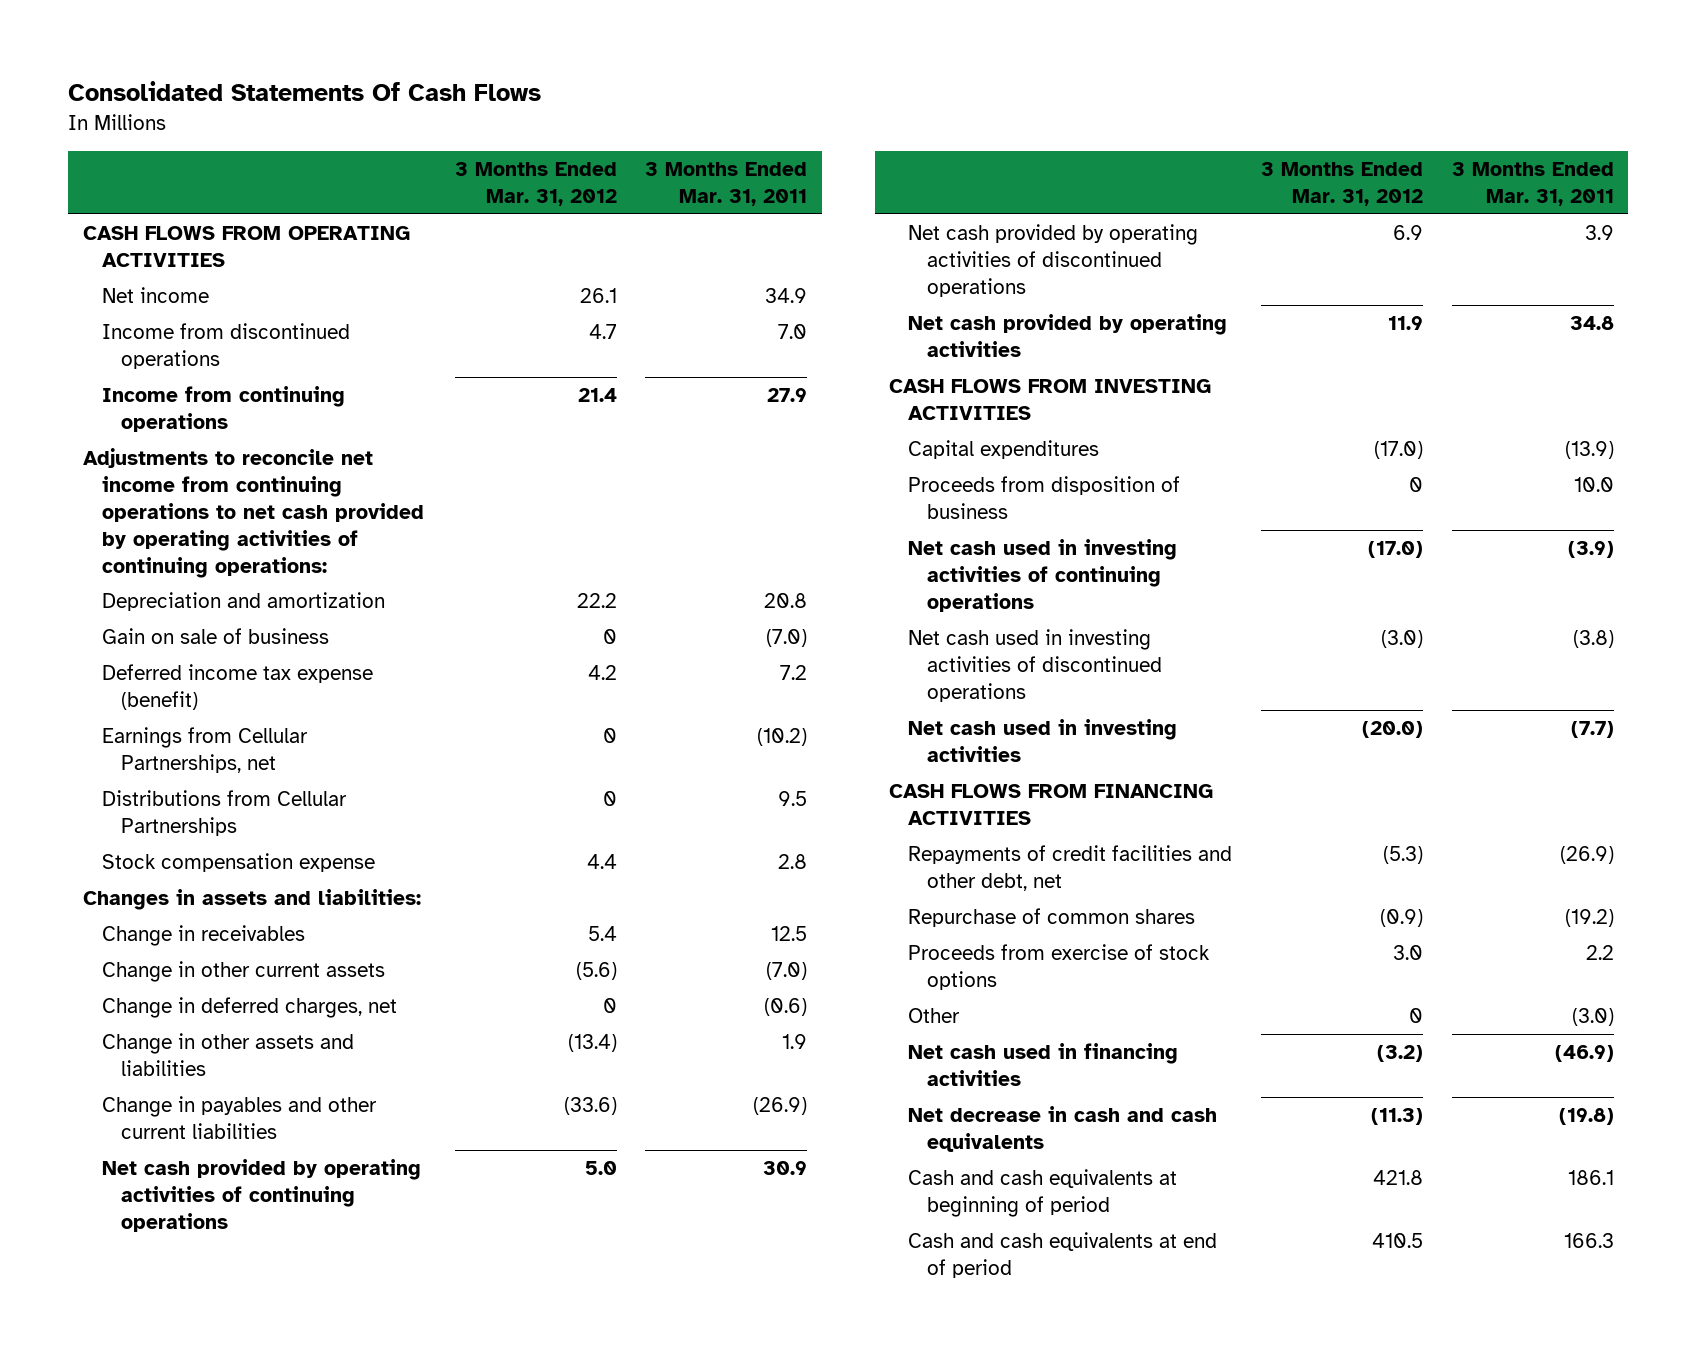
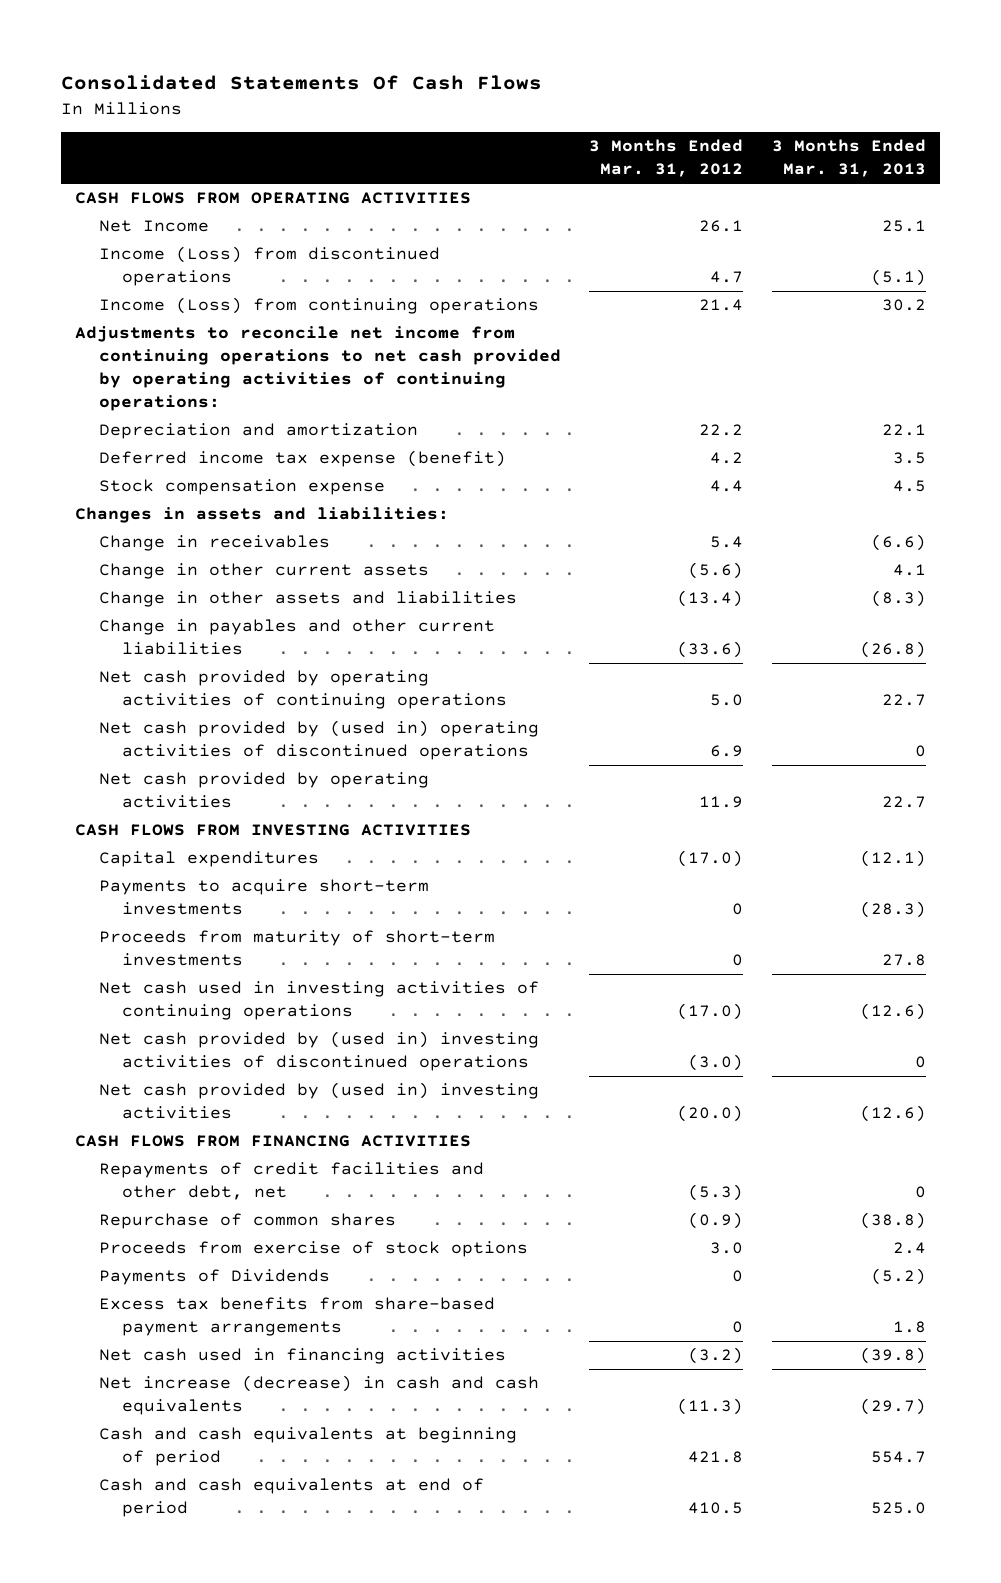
[645,162,808,207] 3 Months Ended Mar. 31, 2011 -> none
none -> [772,139,927,178] 3 Months Ended Mar. 31, 2013
[101,287,209,304] Net income -> [98,220,209,233] Net Income
[101,323,350,370] Income from discontinued operations -> [98,246,440,287] Income (Loss) from discontinued operations
[101,386,345,433] Income from continuing operations -> [98,297,539,315] Income (Loss) from continuing operations
[101,628,329,645] Gain on sale of business -> none
[101,727,308,774] Earnings from Cellular Partnerships, net -> none
[101,790,347,837] Distributions from Cellular Partnerships -> none
[101,997,397,1019] Change in deferred charges, net -> none
[908,224,1199,297] Net cash provided by operating activities of discontinued operations -> [98,720,539,761] Net cash provided by (used in) operating activities of discontinued operations
[908,476,1181,520] Proceeds from disposition of business -> none
none -> [98,879,429,916] Payments to acquire short-term investments
none -> [98,930,495,967] Proceeds from maturity of short-term investments
[908,629,1163,702] Net cash used in investing activities of discontinued operations -> [98,1031,539,1072] Net cash provided by (used in) investing activities of discontinued operations
[908,719,1178,763] Net cash used in investing activities -> [98,1082,539,1120] Net cash provided by (used in) investing activities
[908,1008,961,1024] Other -> none
none -> [98,1269,330,1286] Payments of Dividends
none -> [98,1297,495,1337] Excess tax benefits from share-based payment arrangements
[908,1106,1218,1153] Net decrease in cash and cash equivalents -> [98,1375,539,1416] Net increase (decrease) in cash and cash equivalents

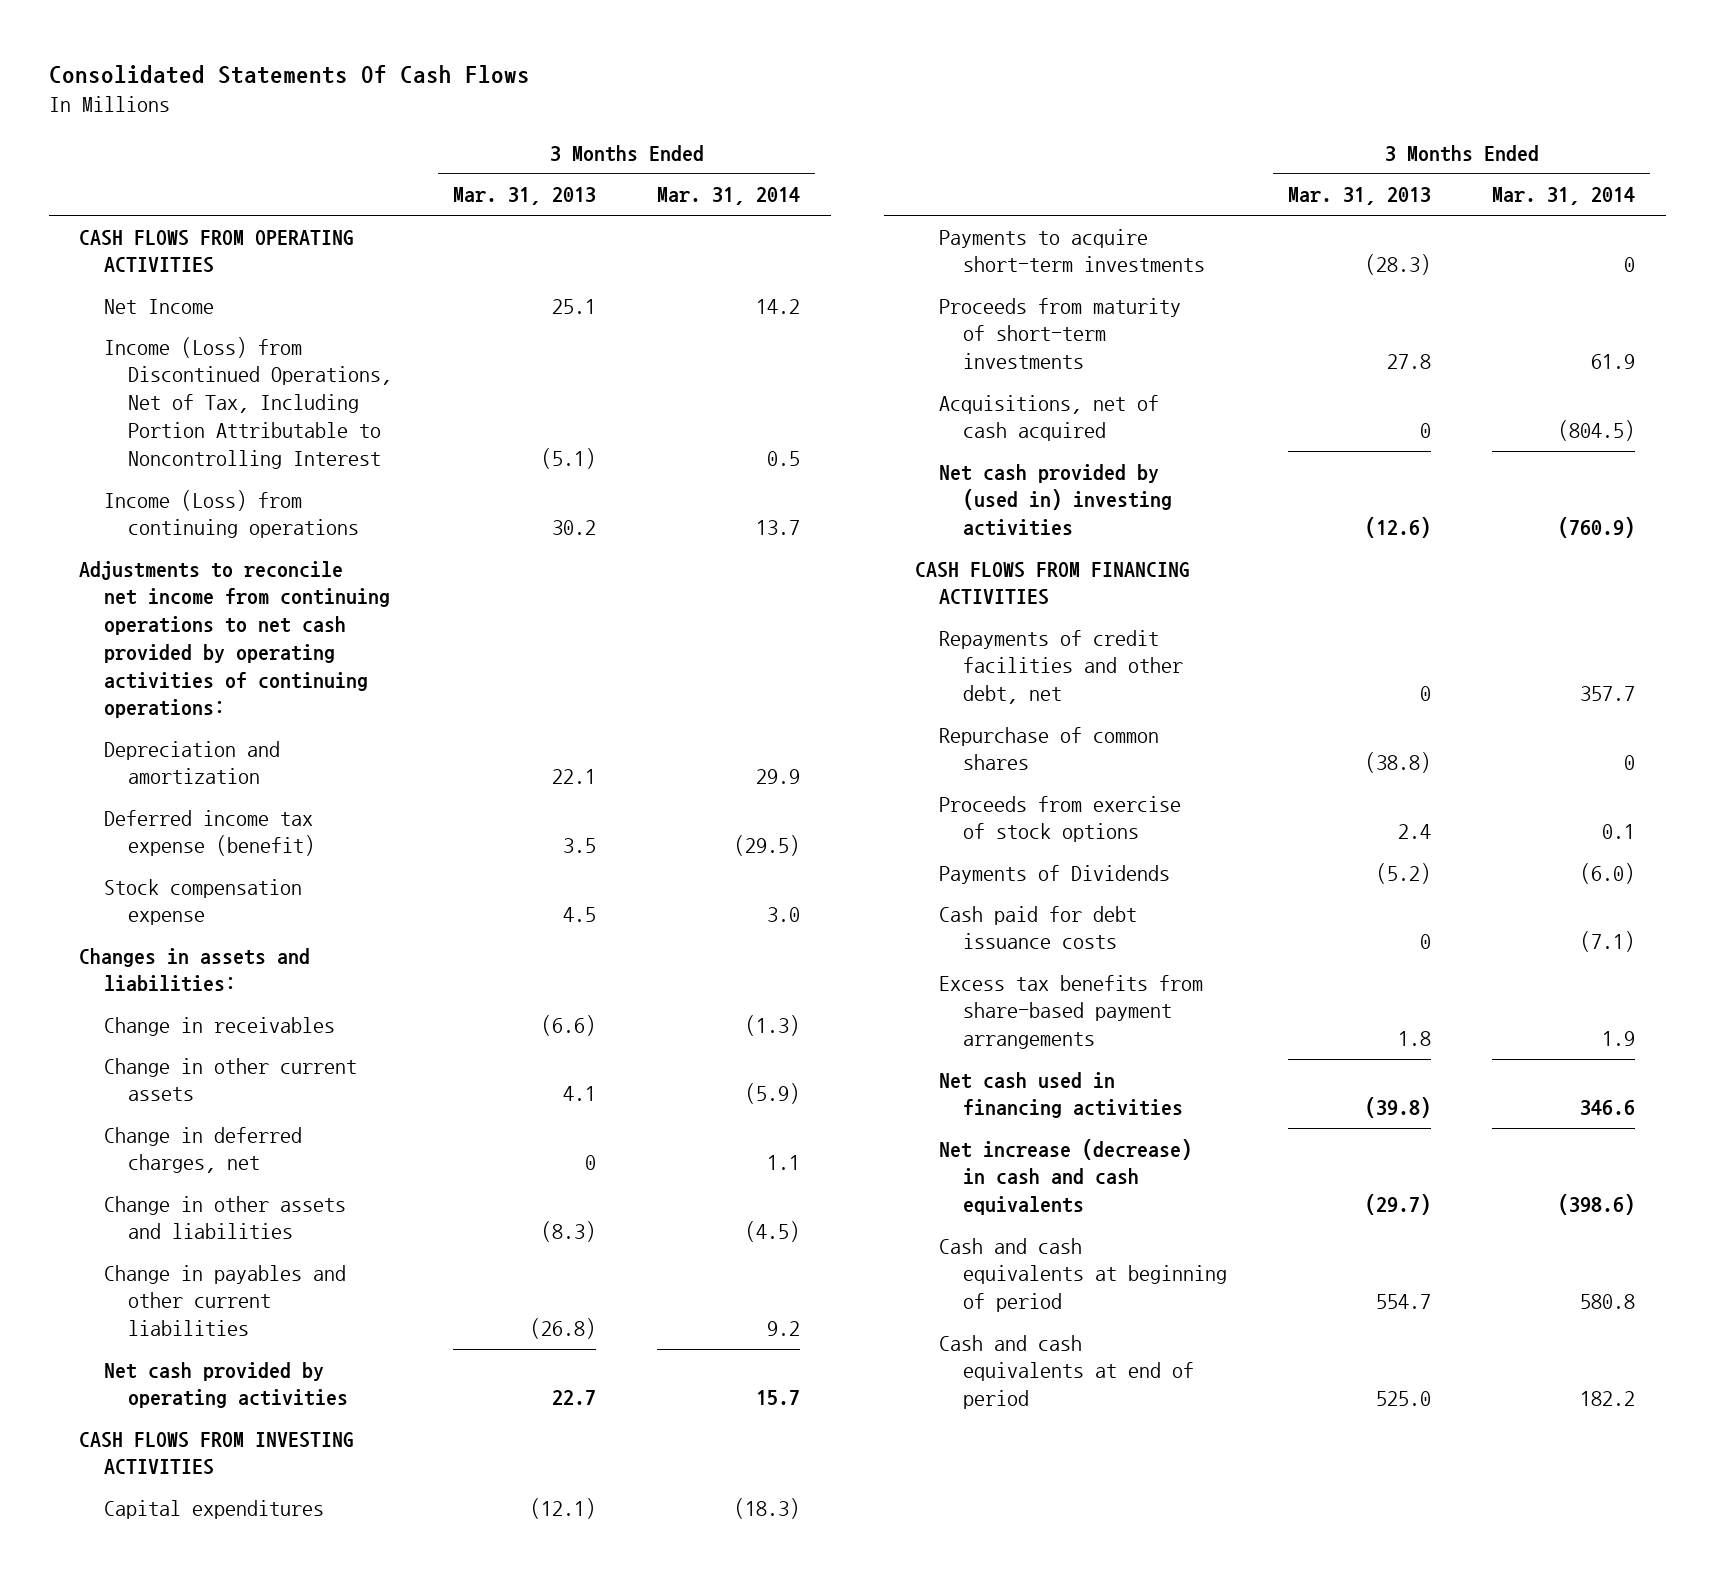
[589,139,744,178] 3 Months Ended Mar. 31, 2012 -> none
none -> [657,187,801,206] Mar. 31, 2014
[98,246,440,287] Income (Loss) from discontinued operations -> [103,336,393,469] Income (Loss) from Discontinued Operations, Net of Tax, Including Portion Attributable to Noncontrolling Interest
none -> [103,1126,302,1174] Change in deferred charges, net
[98,670,507,710] Net cash provided by operating activities of continuing operations -> none
[98,720,539,761] Net cash provided by (used in) operating activities of discontinued operations -> none
[98,981,539,1021] Net cash used in investing activities of continuing operations -> none
[98,1031,539,1072] Net cash provided by (used in) investing activities of discontinued operations -> none
none -> [938,394,1159,442] Acquisitions, net of cash acquired
none -> [938,905,1137,950] Cash paid for debt issuance costs

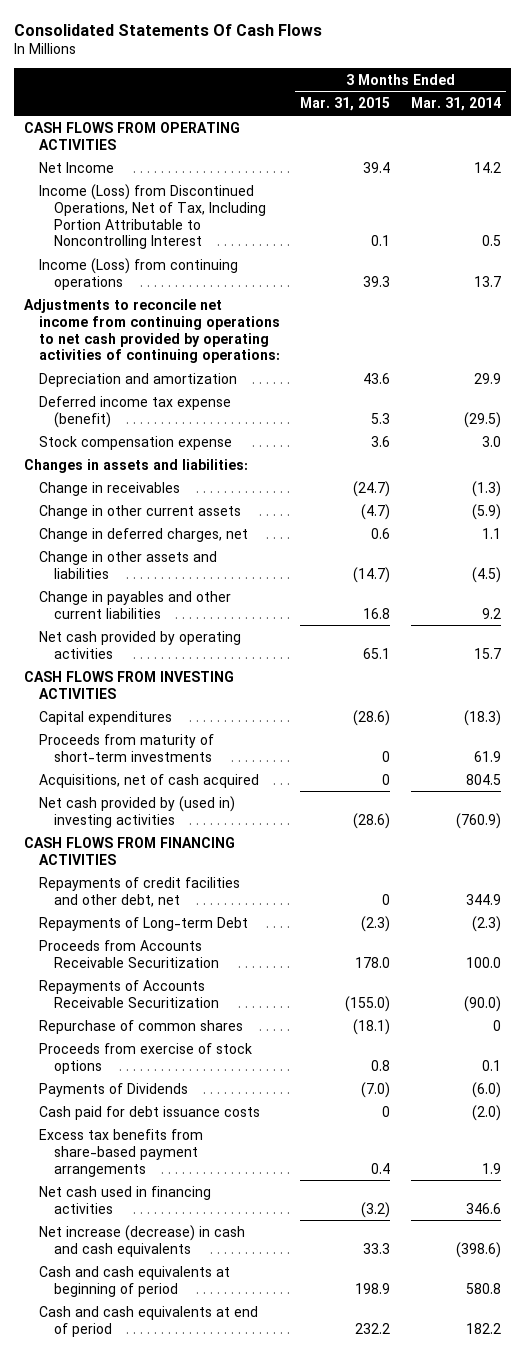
[453,187,597,206] Mar. 31, 2013 -> none
none -> [300,97,391,112] Mar. 31, 2015
[938,228,1206,273] Payments to acquire short-term investments -> none
[1558,420,1636,442] (804.5) -> [465,773,501,785] 804.5
[1580,686,1636,702] 357.7 -> [465,893,501,905] 344.9
none -> [38,916,248,931] Repayments of Long-term Debt
none -> [38,939,219,968] Proceeds from Accounts Receivable Securitization
none -> [38,979,219,1008] Repayments of Accounts Receivable Securitization
[1580,931,1636,953] (7.1) -> [471,1104,501,1121] (2.0)

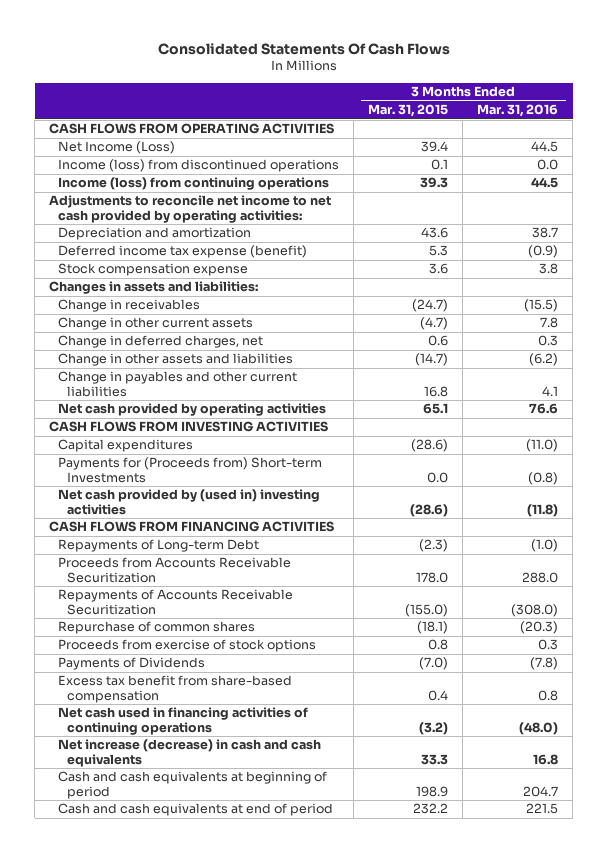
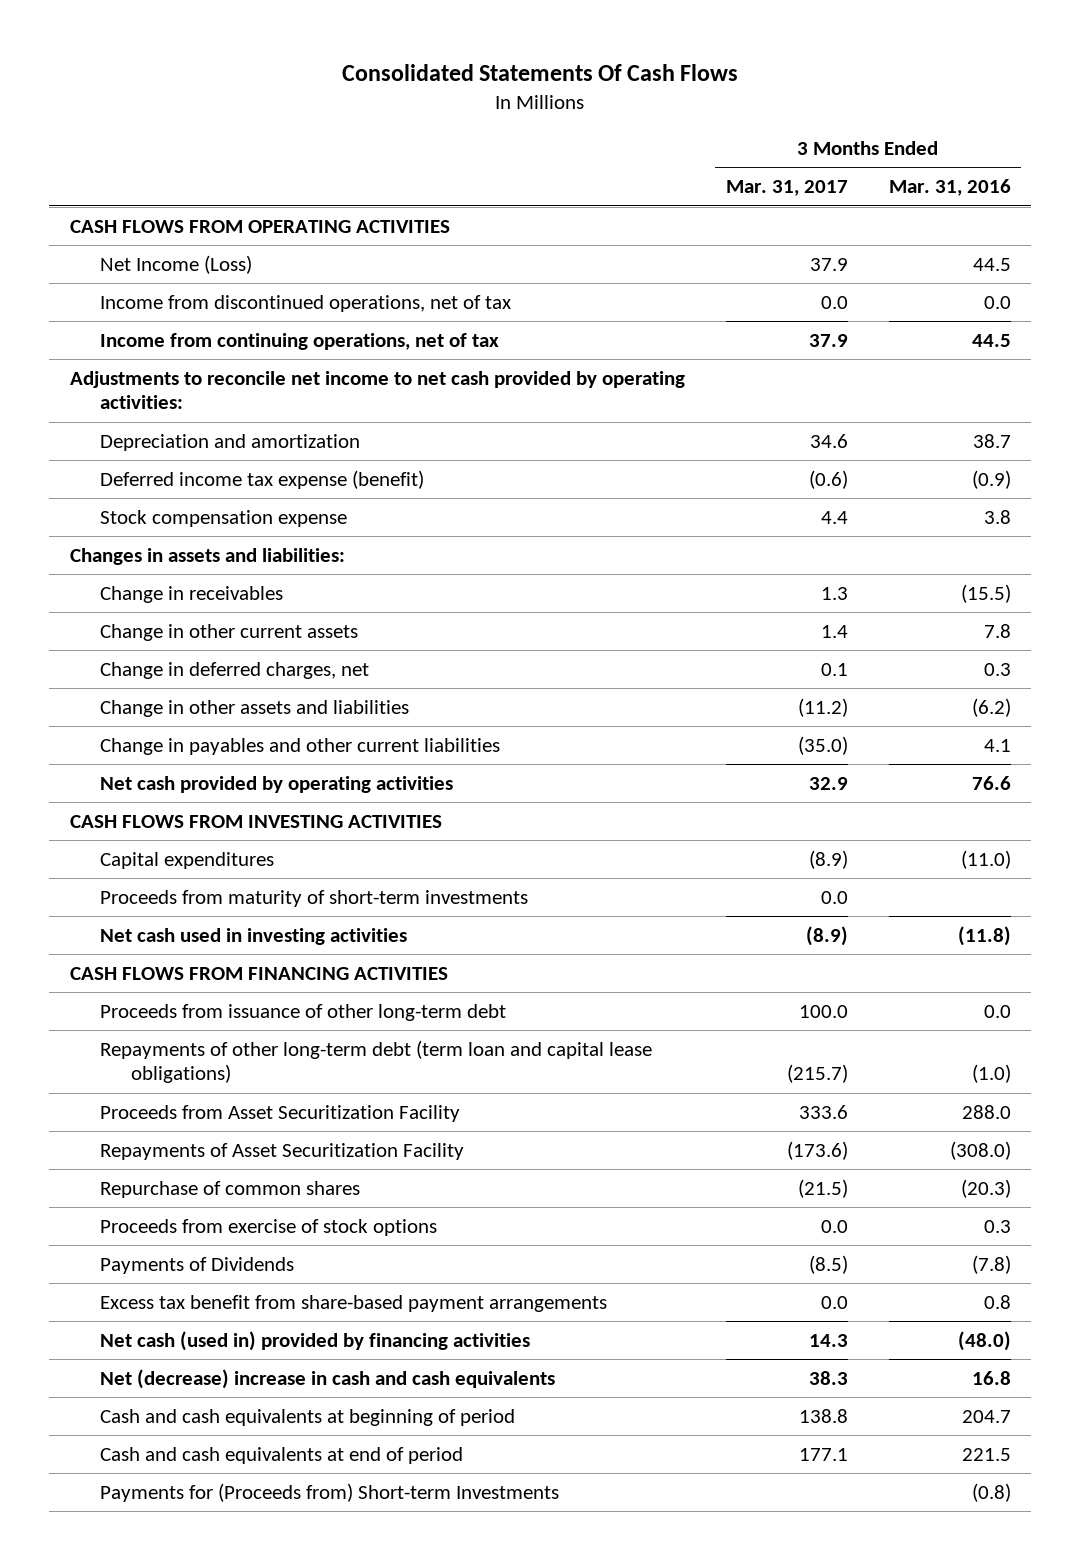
[368,104,449,118] Mar. 31, 2015 -> none
none -> [725,180,848,197] Mar. 31, 2017
[58,159,340,173] Income (loss) from discontinued operations -> [100,294,512,312] Income from discontinued operations, net of tax
[58,177,330,191] Income (loss) from continuing operations -> [100,332,500,350] Income from continuing operations, net of tax
none -> [100,889,529,907] Proceeds from maturity of short-term investments
[58,489,321,515] Net cash provided by (used in) investing activities -> [100,927,408,945] Net cash used in investing activities
none -> [100,1003,507,1021] Proceeds from issuance of other long-term debt
[58,539,260,553] Repayments of Long-term Debt -> [100,1039,653,1084] Repayments of other long-term debt (term loan and capital lease obligations)
[58,557,292,583] Proceeds from Accounts Receivable Securitization -> [100,1104,461,1122] Proceeds from Asset Securitization Facility
[58,589,294,615] Repayments of Accounts Receivable Securitization -> [100,1142,465,1160] Repayments of Asset Securitization Facility
[58,675,293,703] Excess tax benefit from share-based compensation -> [100,1294,608,1312] Excess tax benefit from share-based payment arrangements
[58,707,309,735] Net cash used in financing activities of continuing operations -> [100,1330,531,1351] Net cash (used in) provided by financing activities
[58,739,322,767] Net increase (decrease) in cash and cash equivalents -> [100,1368,556,1389] Net (decrease) increase in cash and cash equivalents
[58,457,323,483] Payments for (Proceeds from) Short-term Investments -> [100,1482,560,1502] Payments for (Proceeds from) Short-term Investments

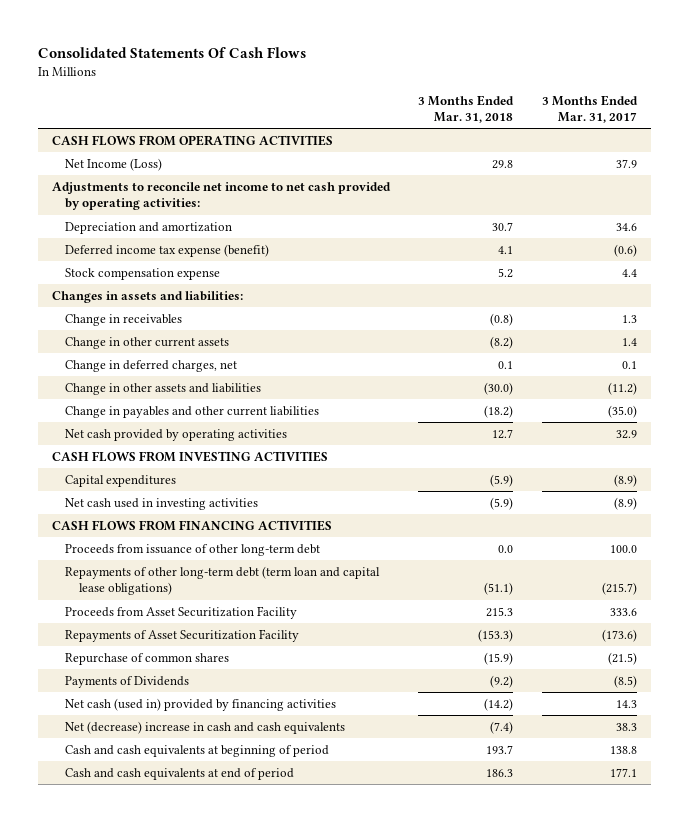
[888,179,1011,197] Mar. 31, 2016 -> none
none -> [418,94,515,123] 3 Months Ended Mar. 31, 2018
[100,294,512,312] Income from discontinued operations, net of tax -> none
[100,332,500,350] Income from continuing operations, net of tax -> none
[100,889,529,907] Proceeds from maturity of short-term investments -> none
[100,1218,438,1236] Proceeds from exercise of stock options -> none
[100,1294,608,1312] Excess tax benefit from share-based payment arrangements -> none
[100,1482,560,1502] Payments for (Proceeds from) Short-term Investments -> none

